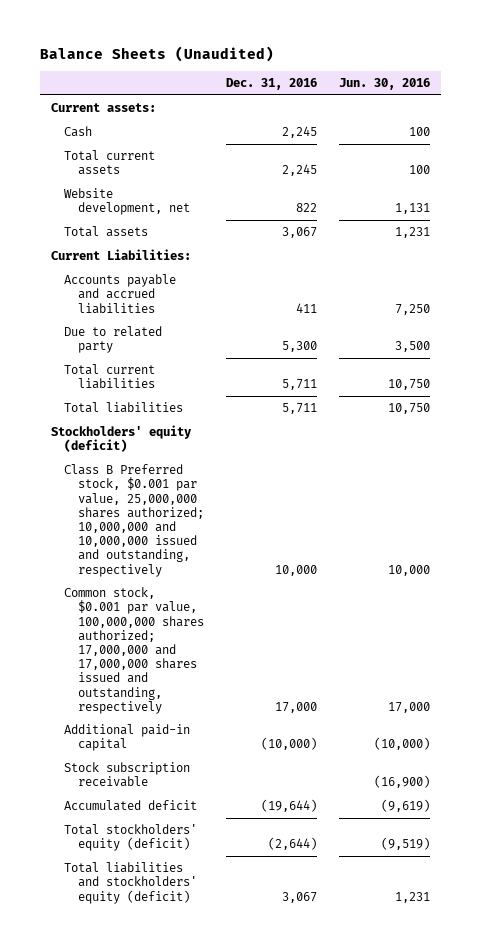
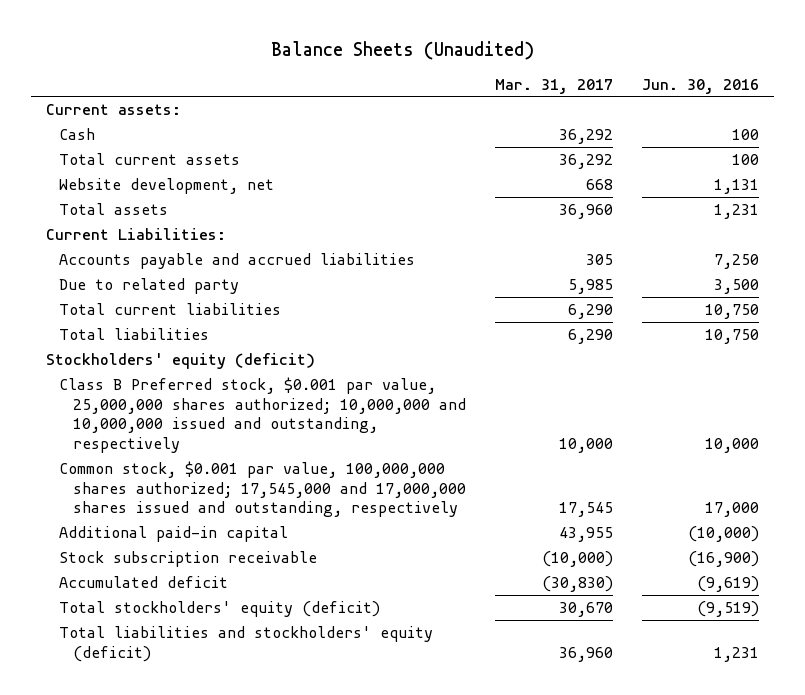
[225,77,317,90] Dec. 31, 2016 -> none
none -> [495,78,614,94] Mar. 31, 2017
[64,587,205,714] Common stock, $0.001 par value, 100,000,000 shares authorized; 17,000,000 and 17,000,000 shares issued and outstanding, respectively -> [59,460,466,518] Common stock, $0.001 par value, 100,000,000 shares authorized; 17,545,000 and 17,000,000 shares issued and outstanding, respectively

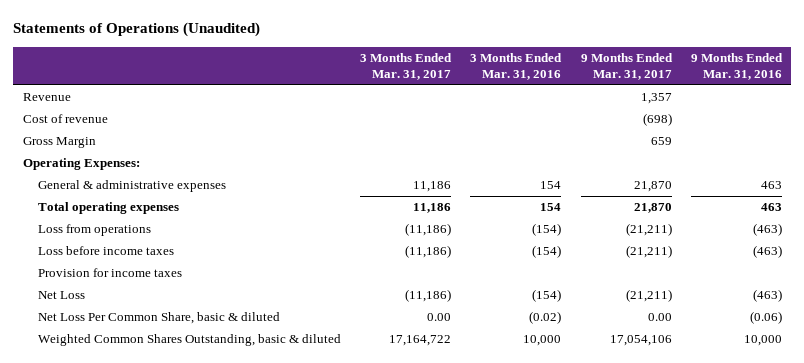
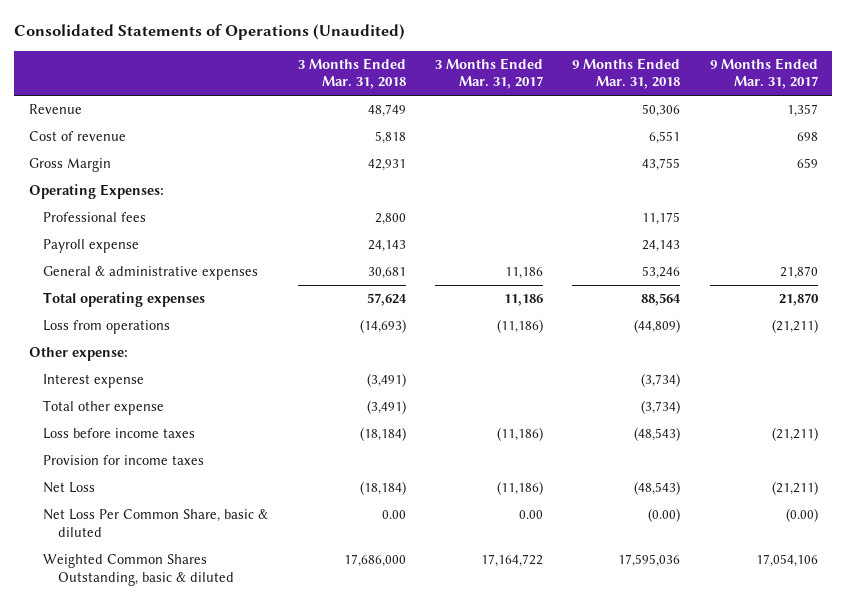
[13,22,261,38] Statements of Operations (Unaudited) -> [14,24,406,41] Consolidated Statements of Operations (Unaudited)
[470,52,563,81] 3 Months Ended Mar. 31, 2016 -> none
[690,52,783,81] 9 Months Ended Mar. 31, 2016 -> none
none -> [297,58,406,90] 3 Months Ended Mar. 31, 2018
none -> [572,58,681,90] 9 Months Ended Mar. 31, 2018
[642,113,672,127] (698) -> [796,132,818,142] 698
none -> [43,212,147,223] Professional fees
none -> [43,239,140,254] Payroll expense
none -> [28,347,128,362] Other expense:
none -> [43,374,145,389] Interest expense
none -> [43,400,165,416] Total other expense
[647,313,672,322] 0.00 -> [785,508,818,523] (0.00)

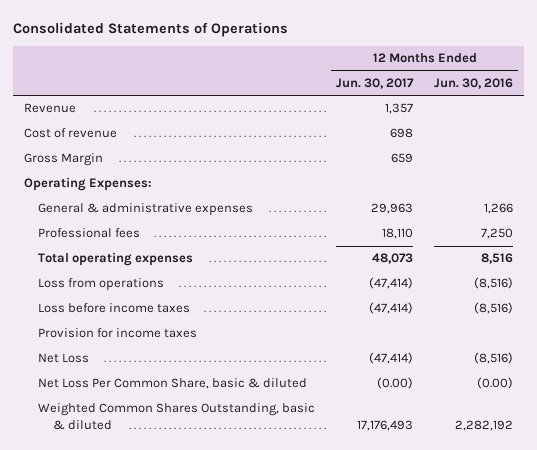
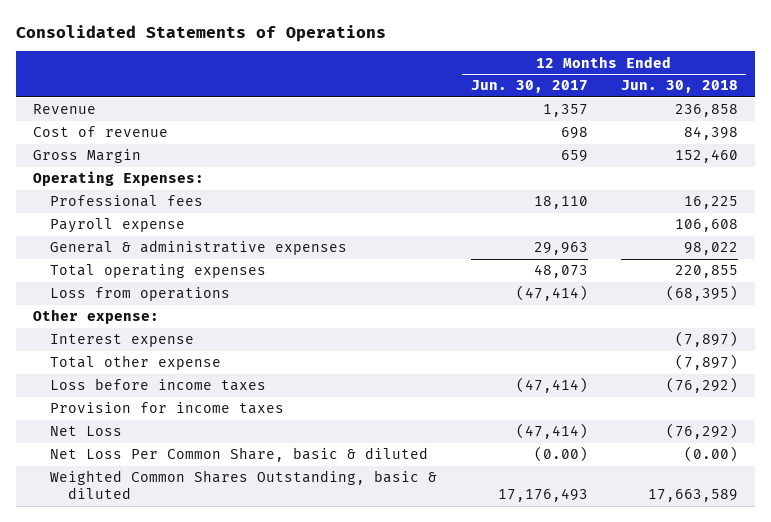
[434,77,514,89] Jun. 30, 2016 -> none
none -> [621,80,739,94] Jun. 30, 2018
none -> [50,218,186,234] Payroll expense
[38,203,254,217] General & administrative expenses -> [50,240,348,256] General & administrative expenses
none -> [32,309,159,325] Other expense:
none -> [50,334,195,348] Interest expense
none -> [50,355,222,371] Total other expense

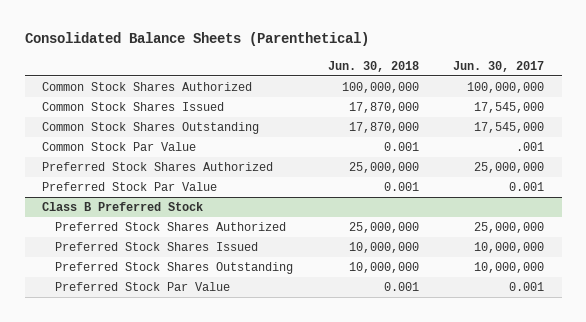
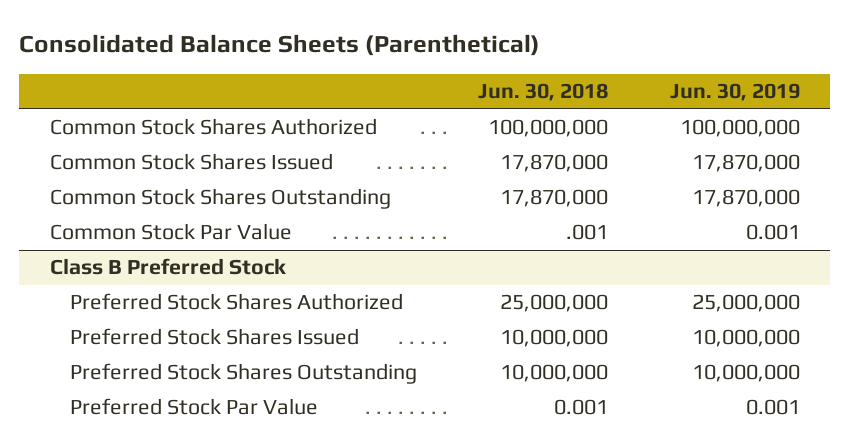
[453,60,545,72] Jun. 30, 2017 -> none
none -> [669,83,800,102] Jun. 30, 2019
[41,162,273,172] Preferred Stock Shares Authorized -> none
[41,182,217,192] Preferred Stock Par Value -> none
[383,142,419,152] 0.001 -> [566,224,609,241] .001

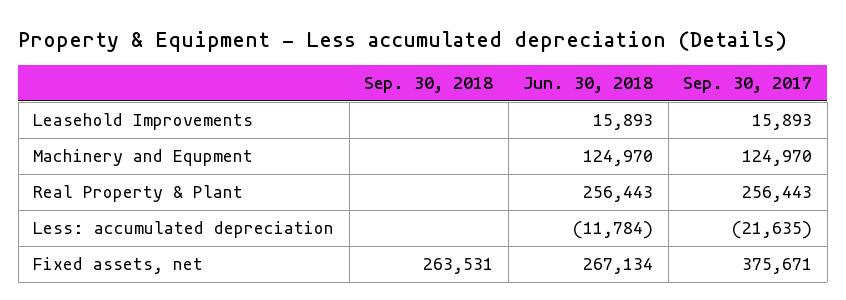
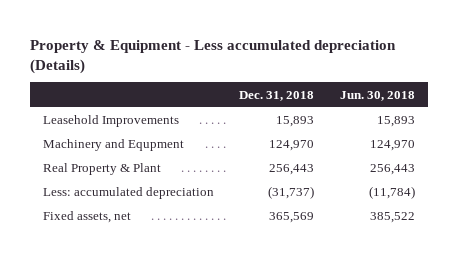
[364,77,494,94] Sep. 30, 2018 -> none
[683,77,813,94] Sep. 30, 2017 -> none
none -> [239,90,315,101] Dec. 31, 2018
[583,258,654,275] 267,134 -> [370,212,416,224] 385,522

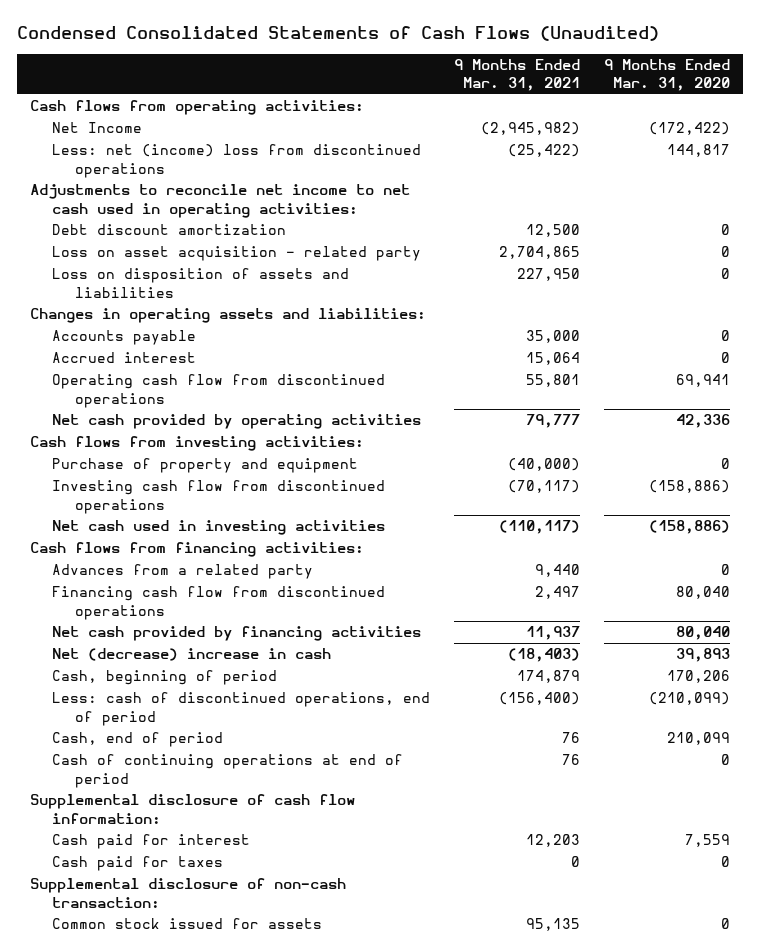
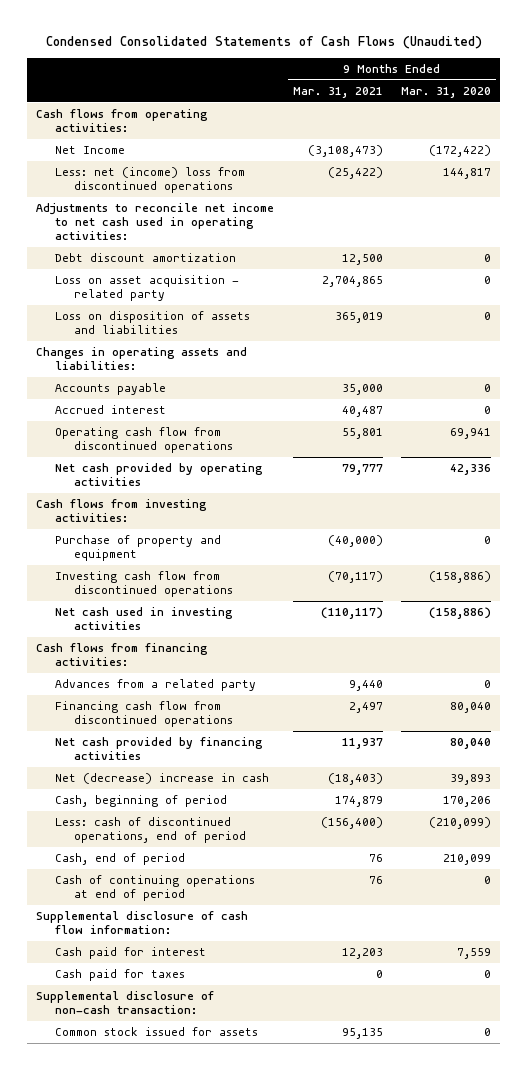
[481,122,581,136] (2,945,982) -> [307,145,383,158] (3,108,473)
[517,268,581,282] 227,950 -> [334,312,383,324] 365,019
[526,352,581,366] 15,064 -> [341,406,383,418] 40,487

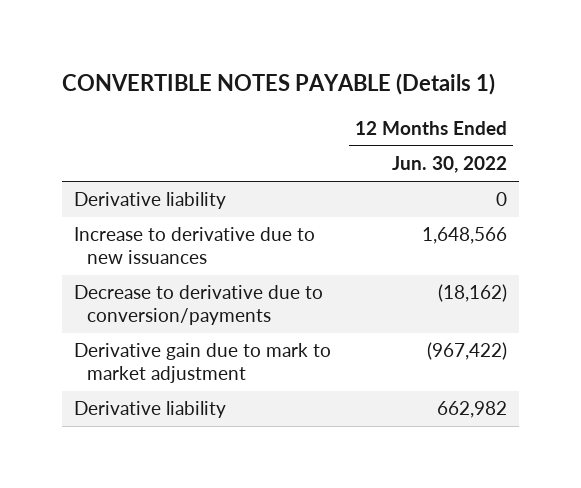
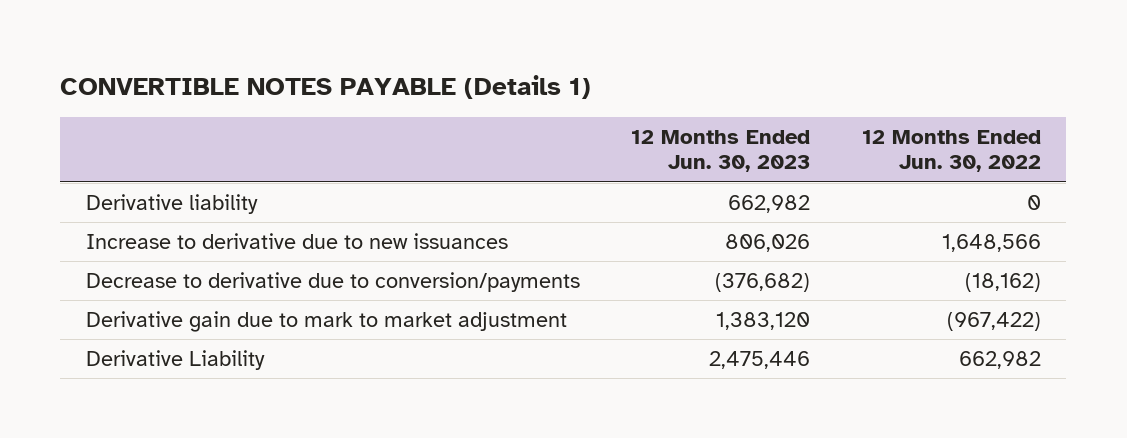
none -> [631,129,811,173] 12 Months Ended Jun. 30, 2023
[74,401,227,419] Derivative liability -> [86,349,266,370] Derivative Liability

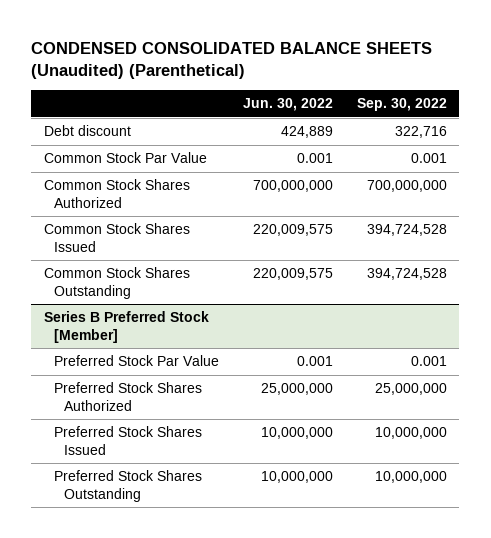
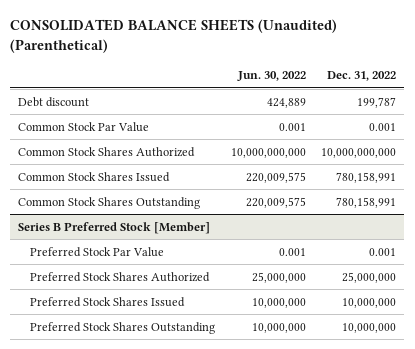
[31,41,433,79] CONDENSED CONSOLIDATED BALANCE SHEETS (Unaudited) (Parenthetical) -> [10,19,338,54] CONSOLIDATED BALANCE SHEETS (Unaudited) (Parenthetical)
[357,98,448,112] Sep. 30, 2022 -> none
none -> [327,71,397,82] Dec. 31, 2022
[252,180,333,193] 700,000,000 -> [230,147,306,158] 10,000,000,000

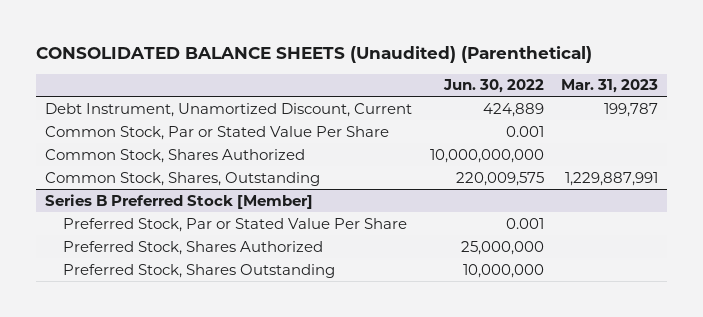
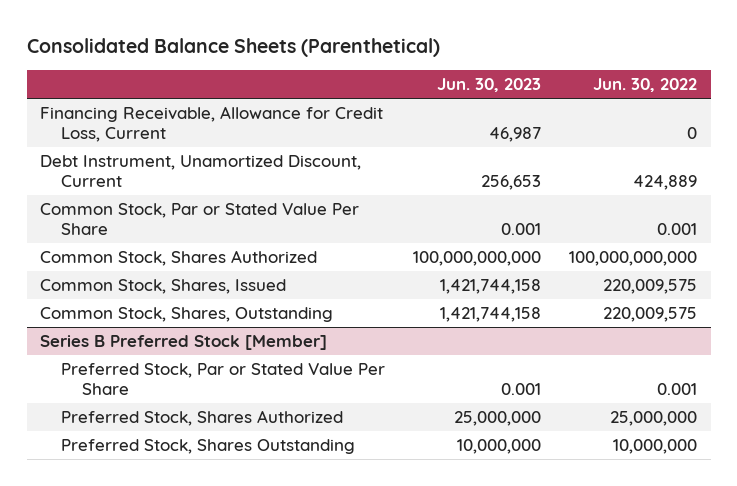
[35,45,592,63] CONSOLIDATED BALANCE SHEETS (Unaudited) (Parenthetical) -> [26,37,440,57] Consolidated Balance Sheets (Parenthetical)
[561,79,659,94] Mar. 31, 2023 -> none
none -> [437,77,542,92] Jun. 30, 2023
none -> [40,106,384,143] Financing Receivable, Allowance for Credit Loss, Current
[429,148,544,163] 10,000,000,000 -> [568,251,697,267] 100,000,000,000
none -> [40,279,287,295] Common Stock, Shares, Issued

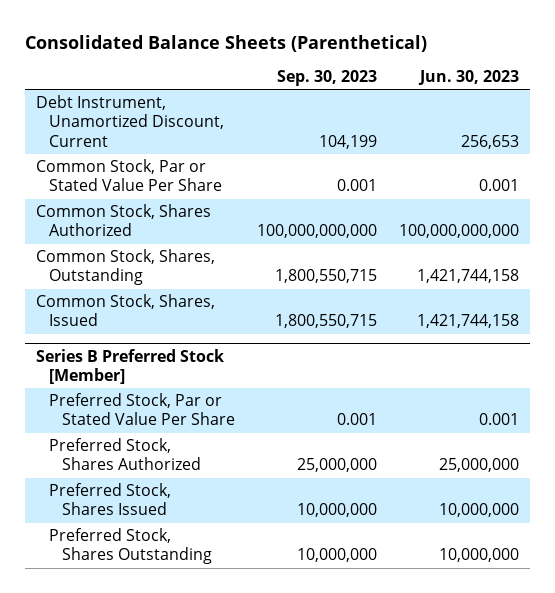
[592,77,697,92] Jun. 30, 2022 -> none
none -> [277,70,378,87] Sep. 30, 2023
[40,106,384,143] Financing Receivable, Allowance for Credit Loss, Current -> none
[40,279,287,295] Common Stock, Shares, Issued -> [36,294,216,327] Common Stock, Shares, Issued
none -> [49,483,172,516] Preferred Stock, Shares Issued

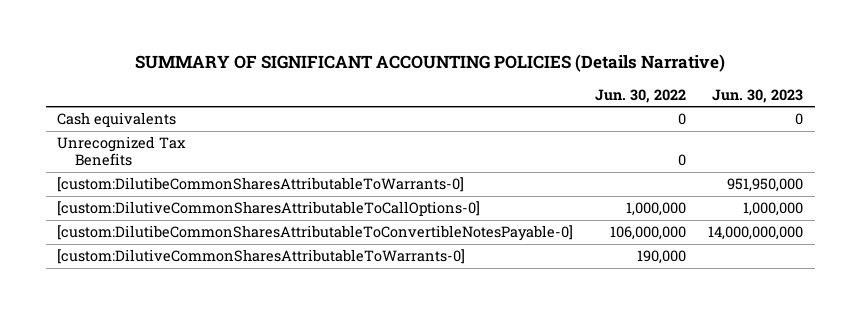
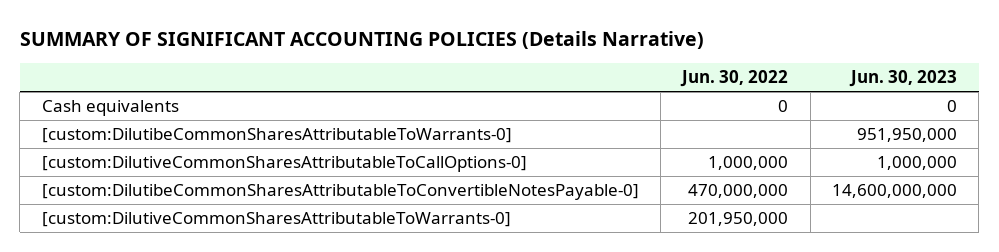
[56,136,186,167] Unrecognized Tax Benefits -> none
[610,226,687,241] 106,000,000 -> [688,184,789,199] 470,000,000
[708,226,804,241] 14,000,000,000 -> [831,184,957,199] 14,600,000,000
[637,250,687,265] 190,000 -> [688,212,789,227] 201,950,000

